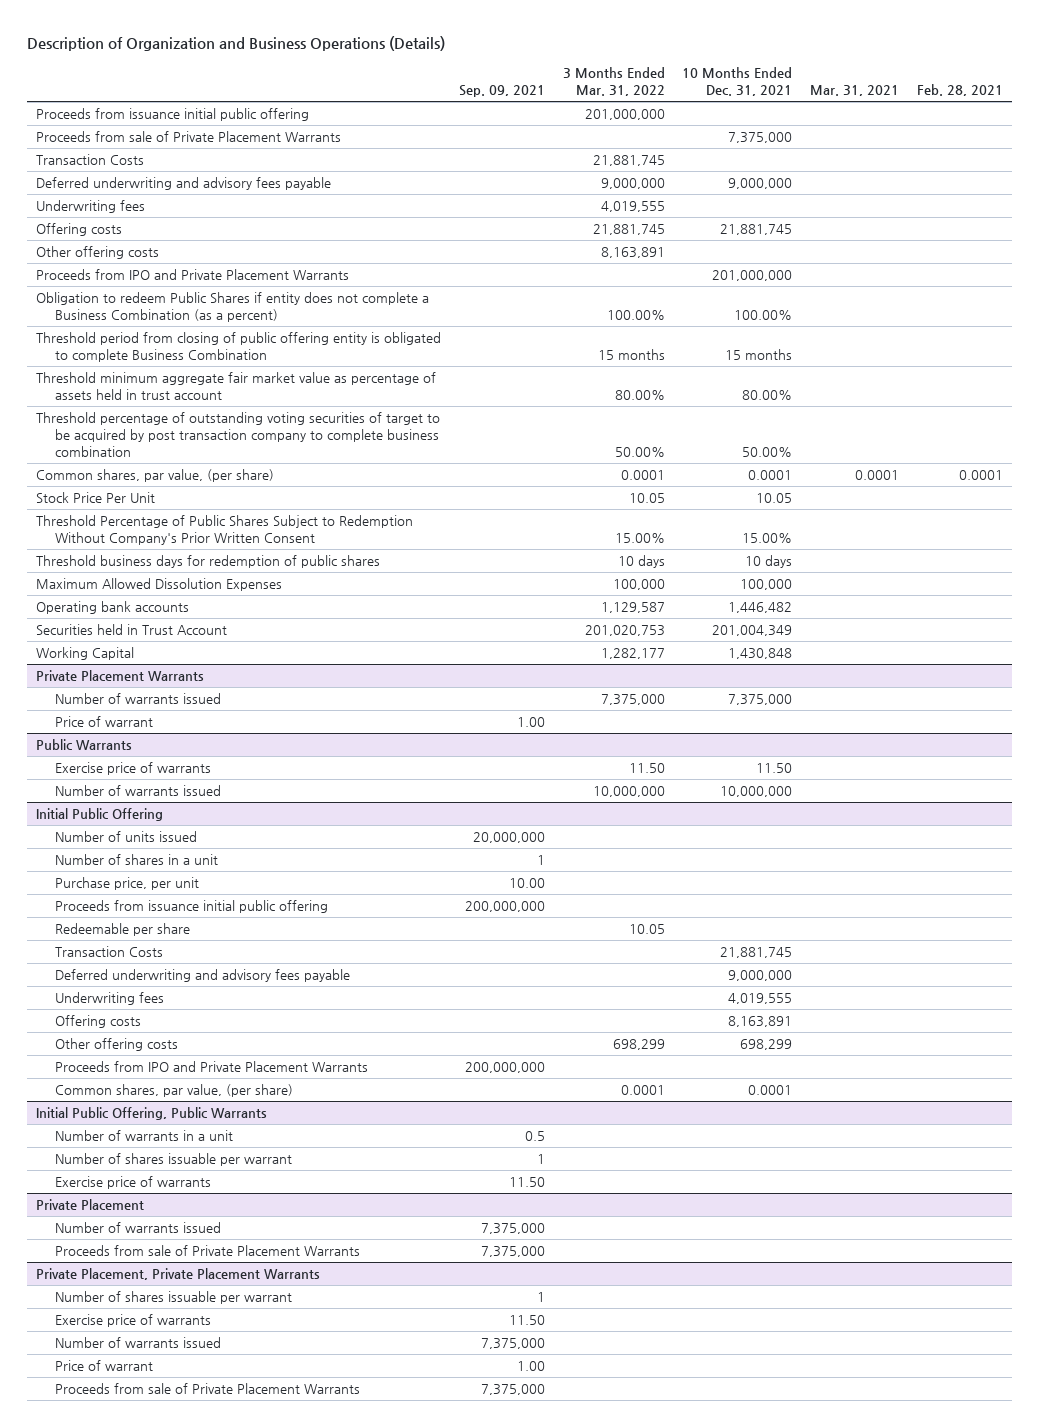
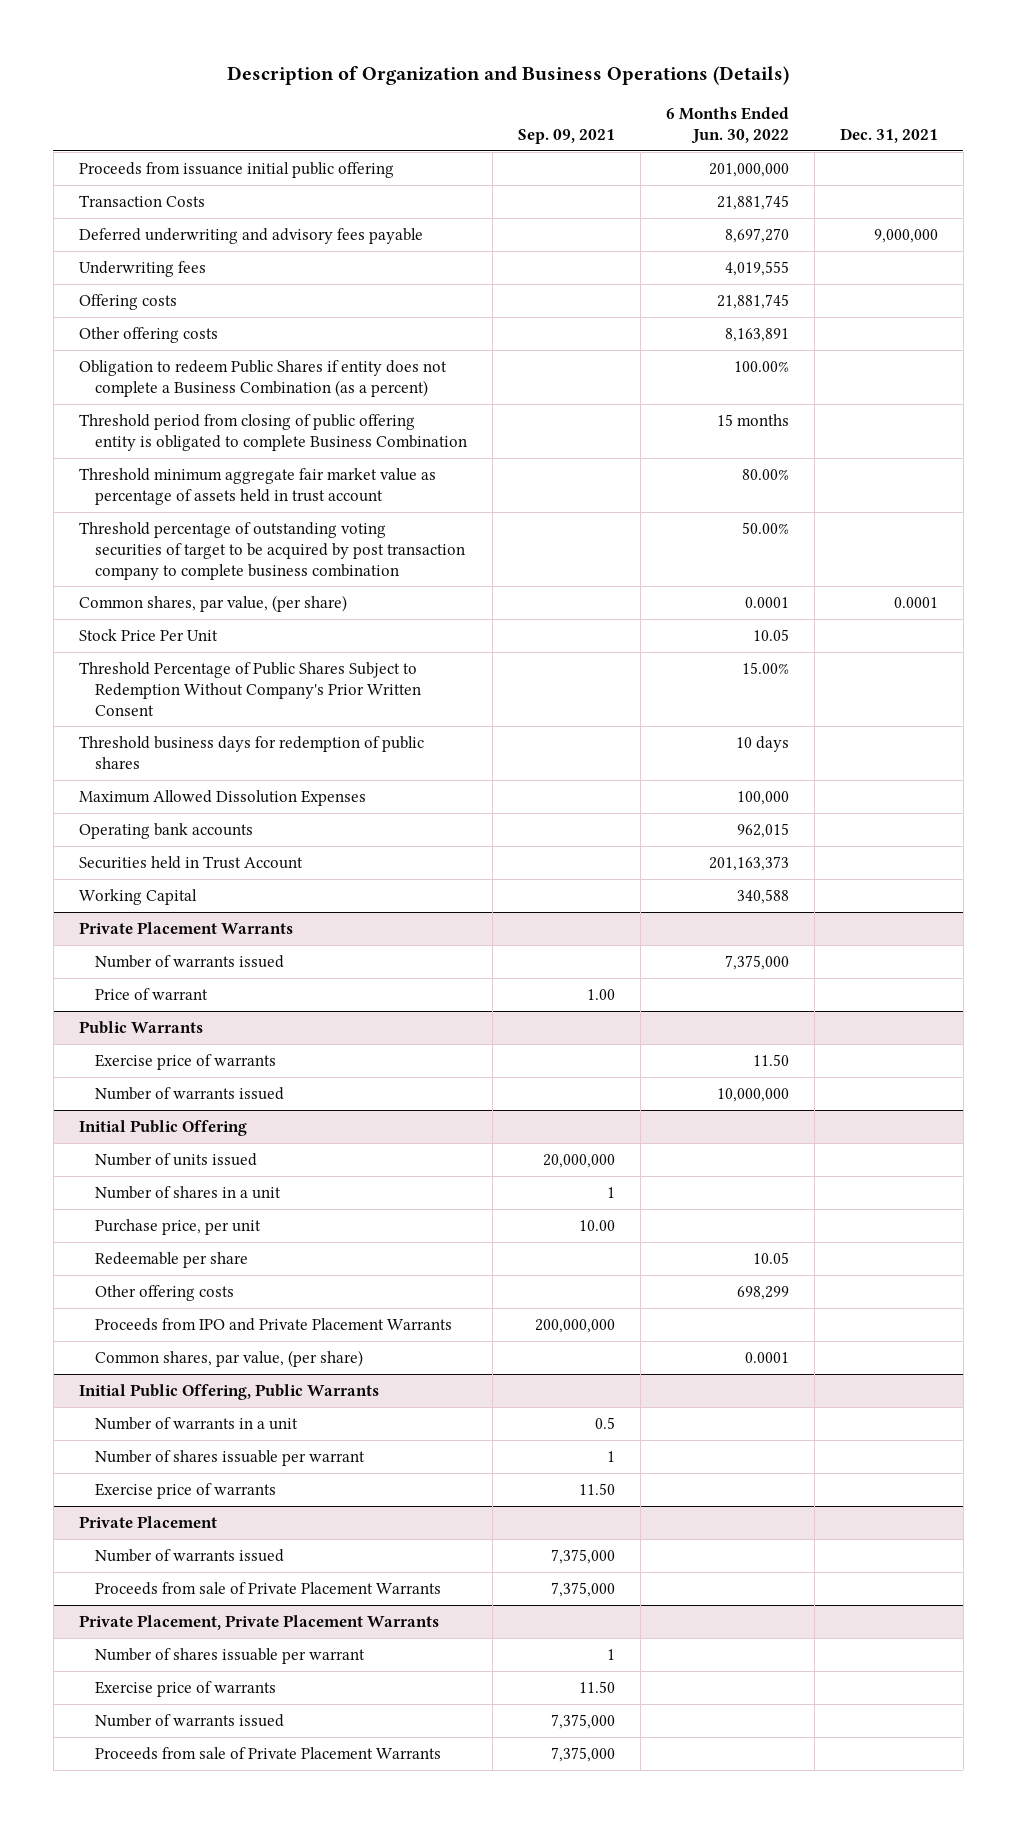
[562,67,665,97] 3 Months Ended Mar. 31, 2022 -> none
[682,67,793,97] 10 Months Ended Dec. 31, 2021 -> none
[810,85,900,97] Mar. 31, 2021 -> none
[917,84,1004,97] Feb. 28, 2021 -> none
none -> [665,107,789,145] 6 Months Ended Jun. 30, 2022
none -> [839,128,938,144] Dec. 31, 2021
[36,131,342,143] Proceeds from sale of Private Placement Warrants -> none
[36,269,350,281] Proceeds from IPO and Private Placement Warrants -> none
[54,900,328,914] Proceeds from issuance initial public offering -> none
[54,946,163,958] Transaction Costs -> none
[54,969,350,983] Deferred underwriting and advisory fees payable -> none
[54,992,164,1006] Underwriting fees -> none
[54,1015,141,1029] Offering costs -> none
[54,1360,153,1372] Price of warrant -> none

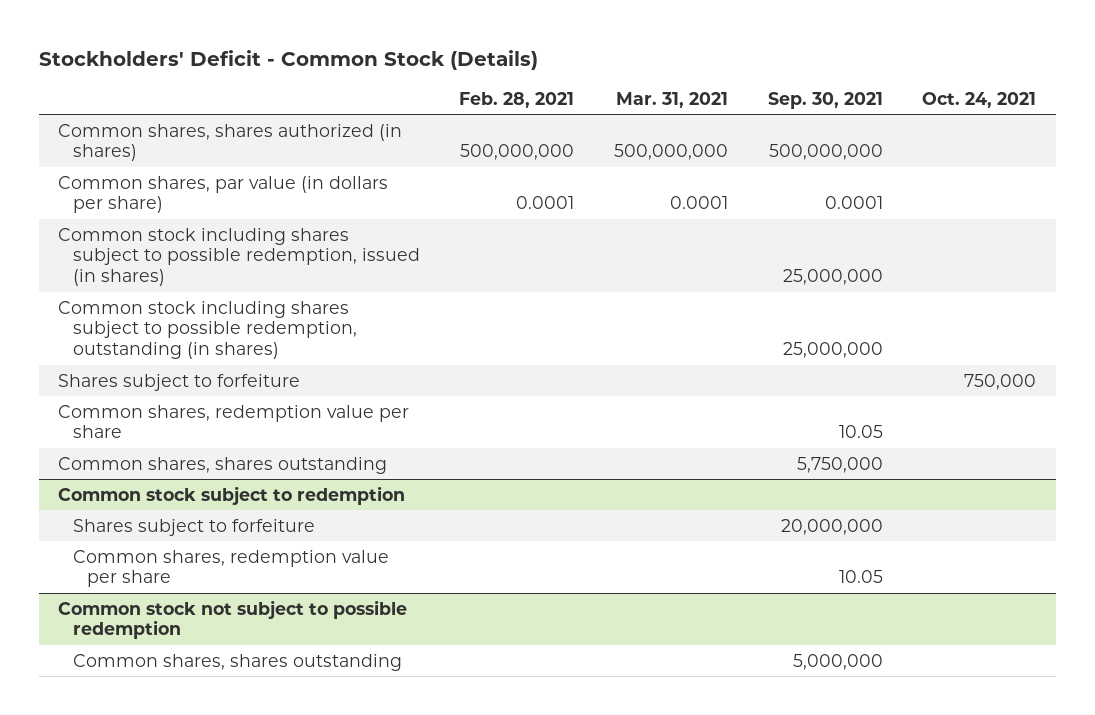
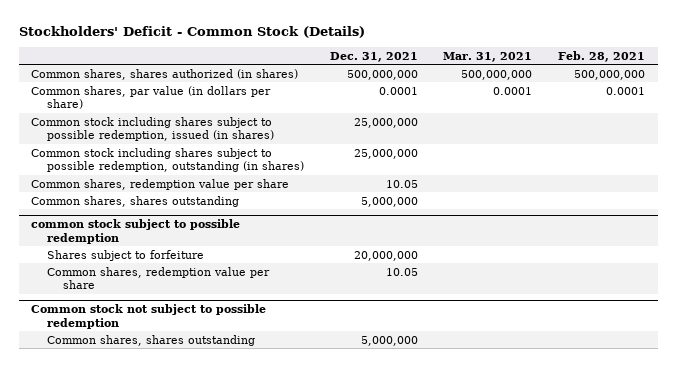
[767,91,883,109] Sep. 30, 2021 -> none
[922,91,1037,108] Oct. 24, 2021 -> none
none -> [329,51,418,62] Dec. 31, 2021
[58,373,301,391] Shares subject to forfeiture -> none
[58,485,406,505] Common stock subject to redemption -> [31,219,241,244] common stock subject to possible redemption

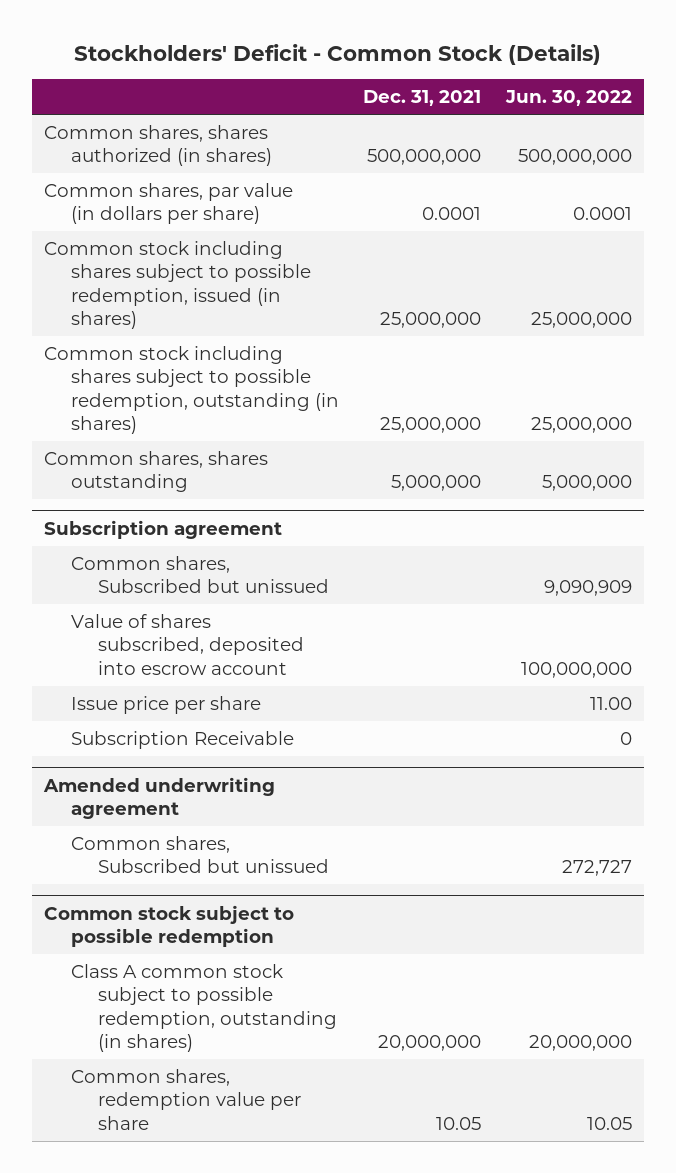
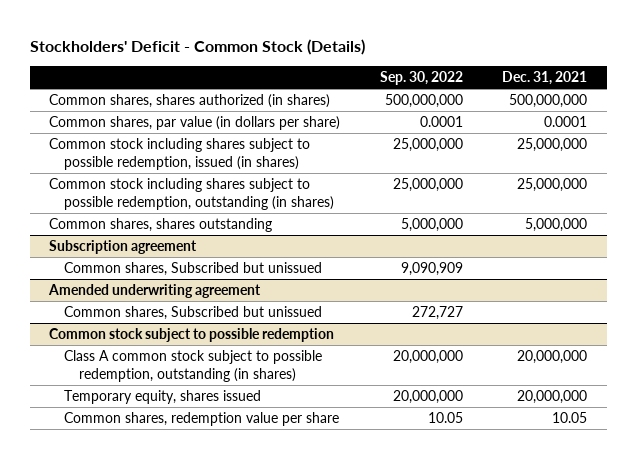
[504,90,632,107] Jun. 30, 2022 -> none
none -> [379,70,463,85] Sep. 30, 2022
[71,613,304,675] Value of shares subscribed, deposited into escrow account -> none
[71,695,262,714] Issue price per share -> none
[71,730,295,749] Subscription Receivable -> none
none -> [64,390,262,405] Temporary equity, shares issued

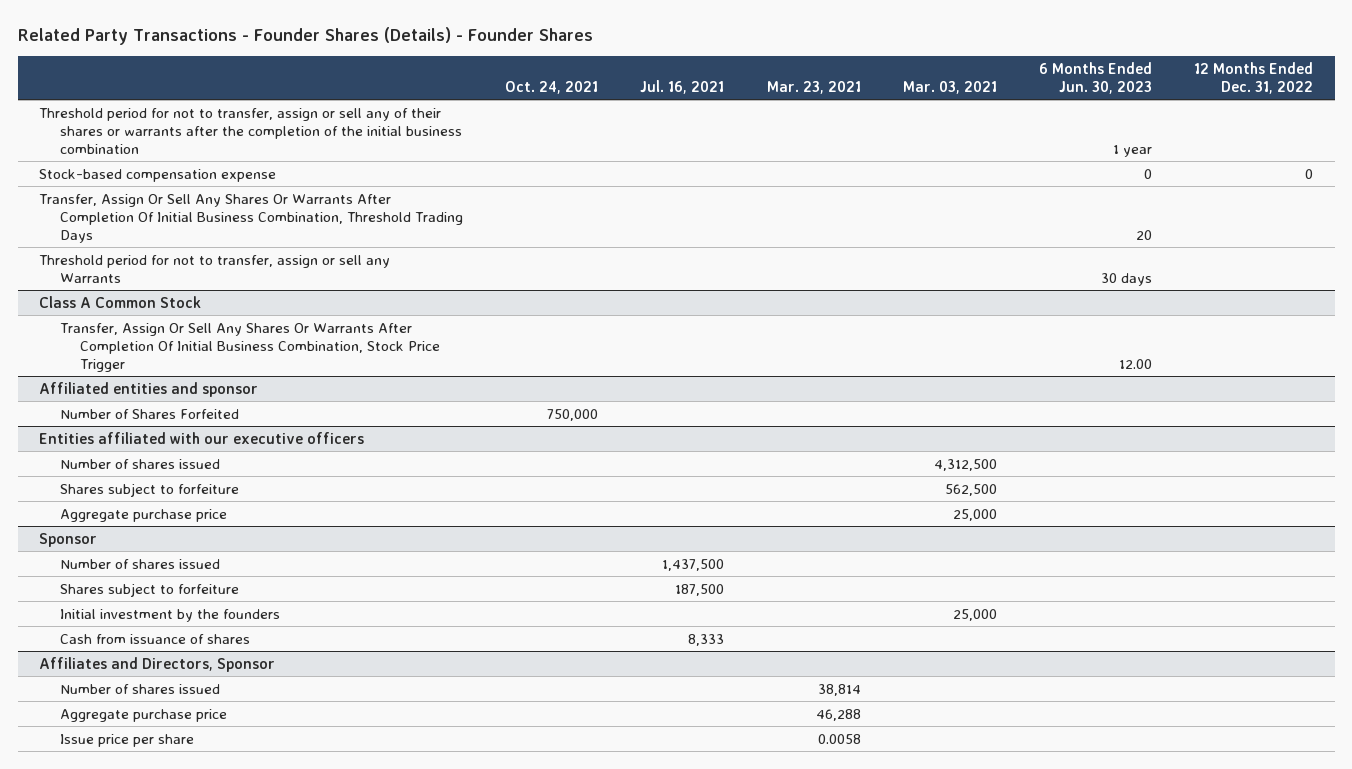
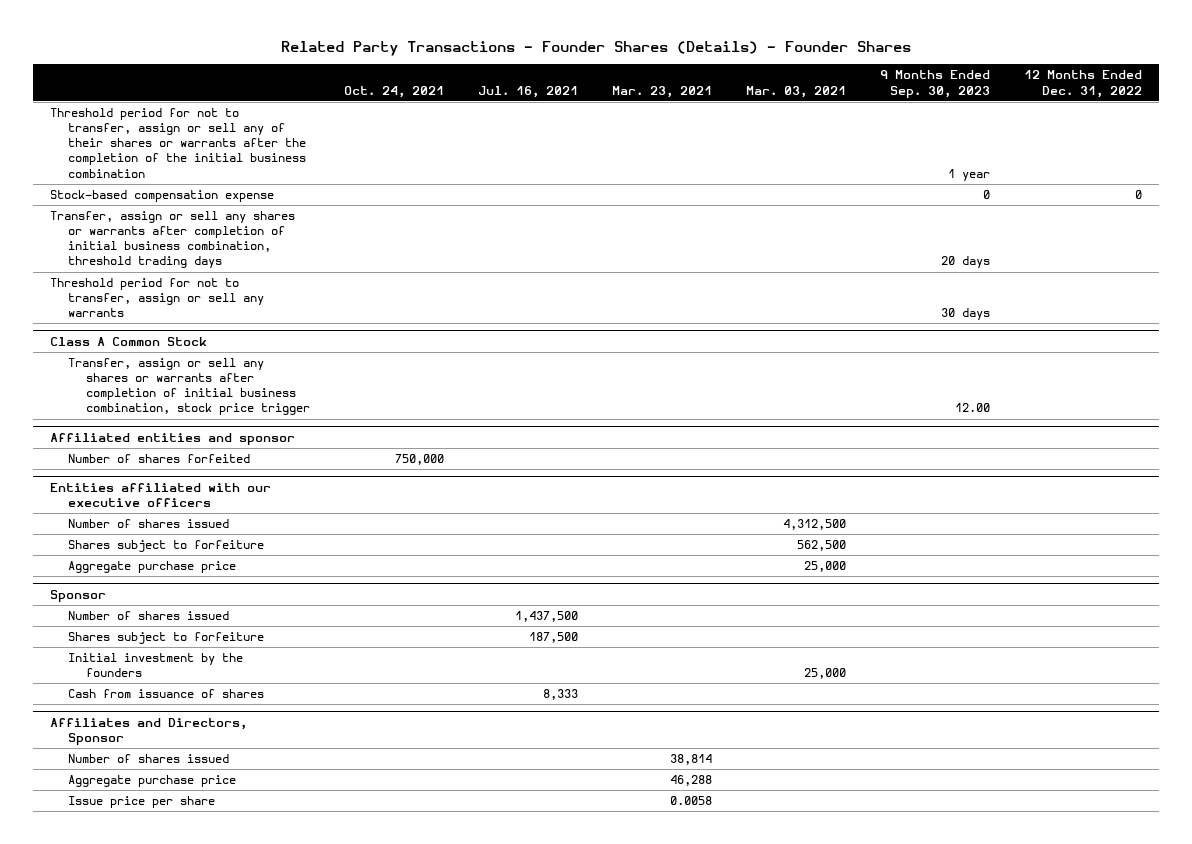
[1039,61,1153,94] 6 Months Ended Jun. 30, 2023 -> none
none -> [880,70,991,98] 9 Months Ended Sep. 30, 2023
[38,193,463,243] Transfer, Assign Or Sell Any Shares Or Warrants After Completion Of Initial Business Combination, Threshold Trading Days -> [50,211,296,269] Transfer, assign or sell any shares or warrants after completion of initial business combination, threshold trading days
[38,254,390,283] Threshold period for not to transfer, assign or sell any Warrants -> [50,278,265,318] Threshold period for not to transfer, assign or sell any warrants
[59,322,441,372] Transfer, Assign Or Sell Any Shares Or Warrants After Completion Of Initial Business Combination, Stock Price Trigger -> [68,358,311,416] Transfer, assign or sell any shares or warrants after completion of initial business combination, stock price trigger
[59,408,239,419] Number of Shares Forfeited -> [68,454,251,464] Number of shares forfeited

